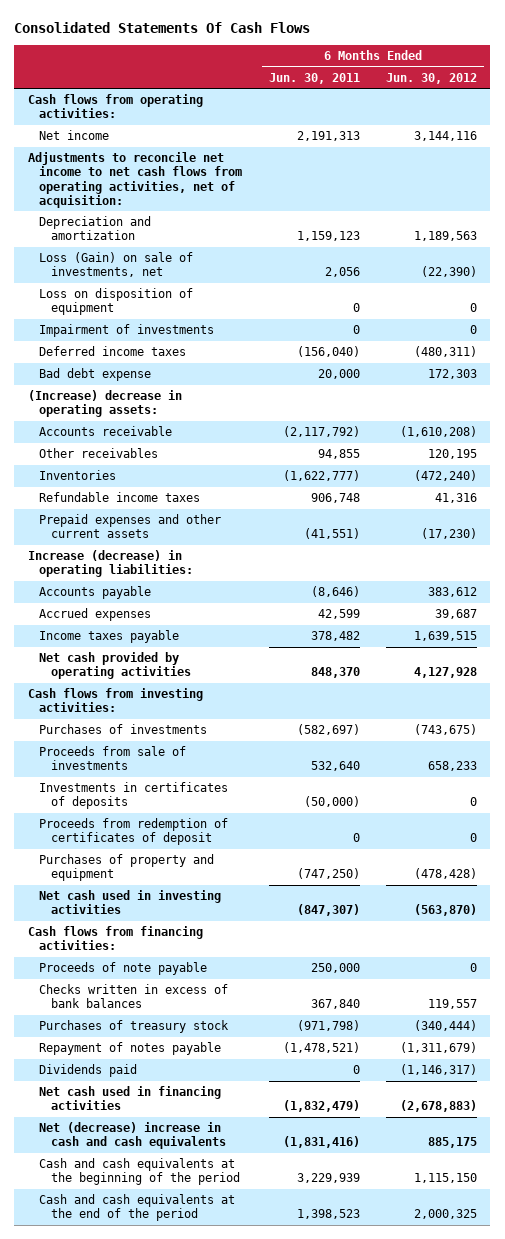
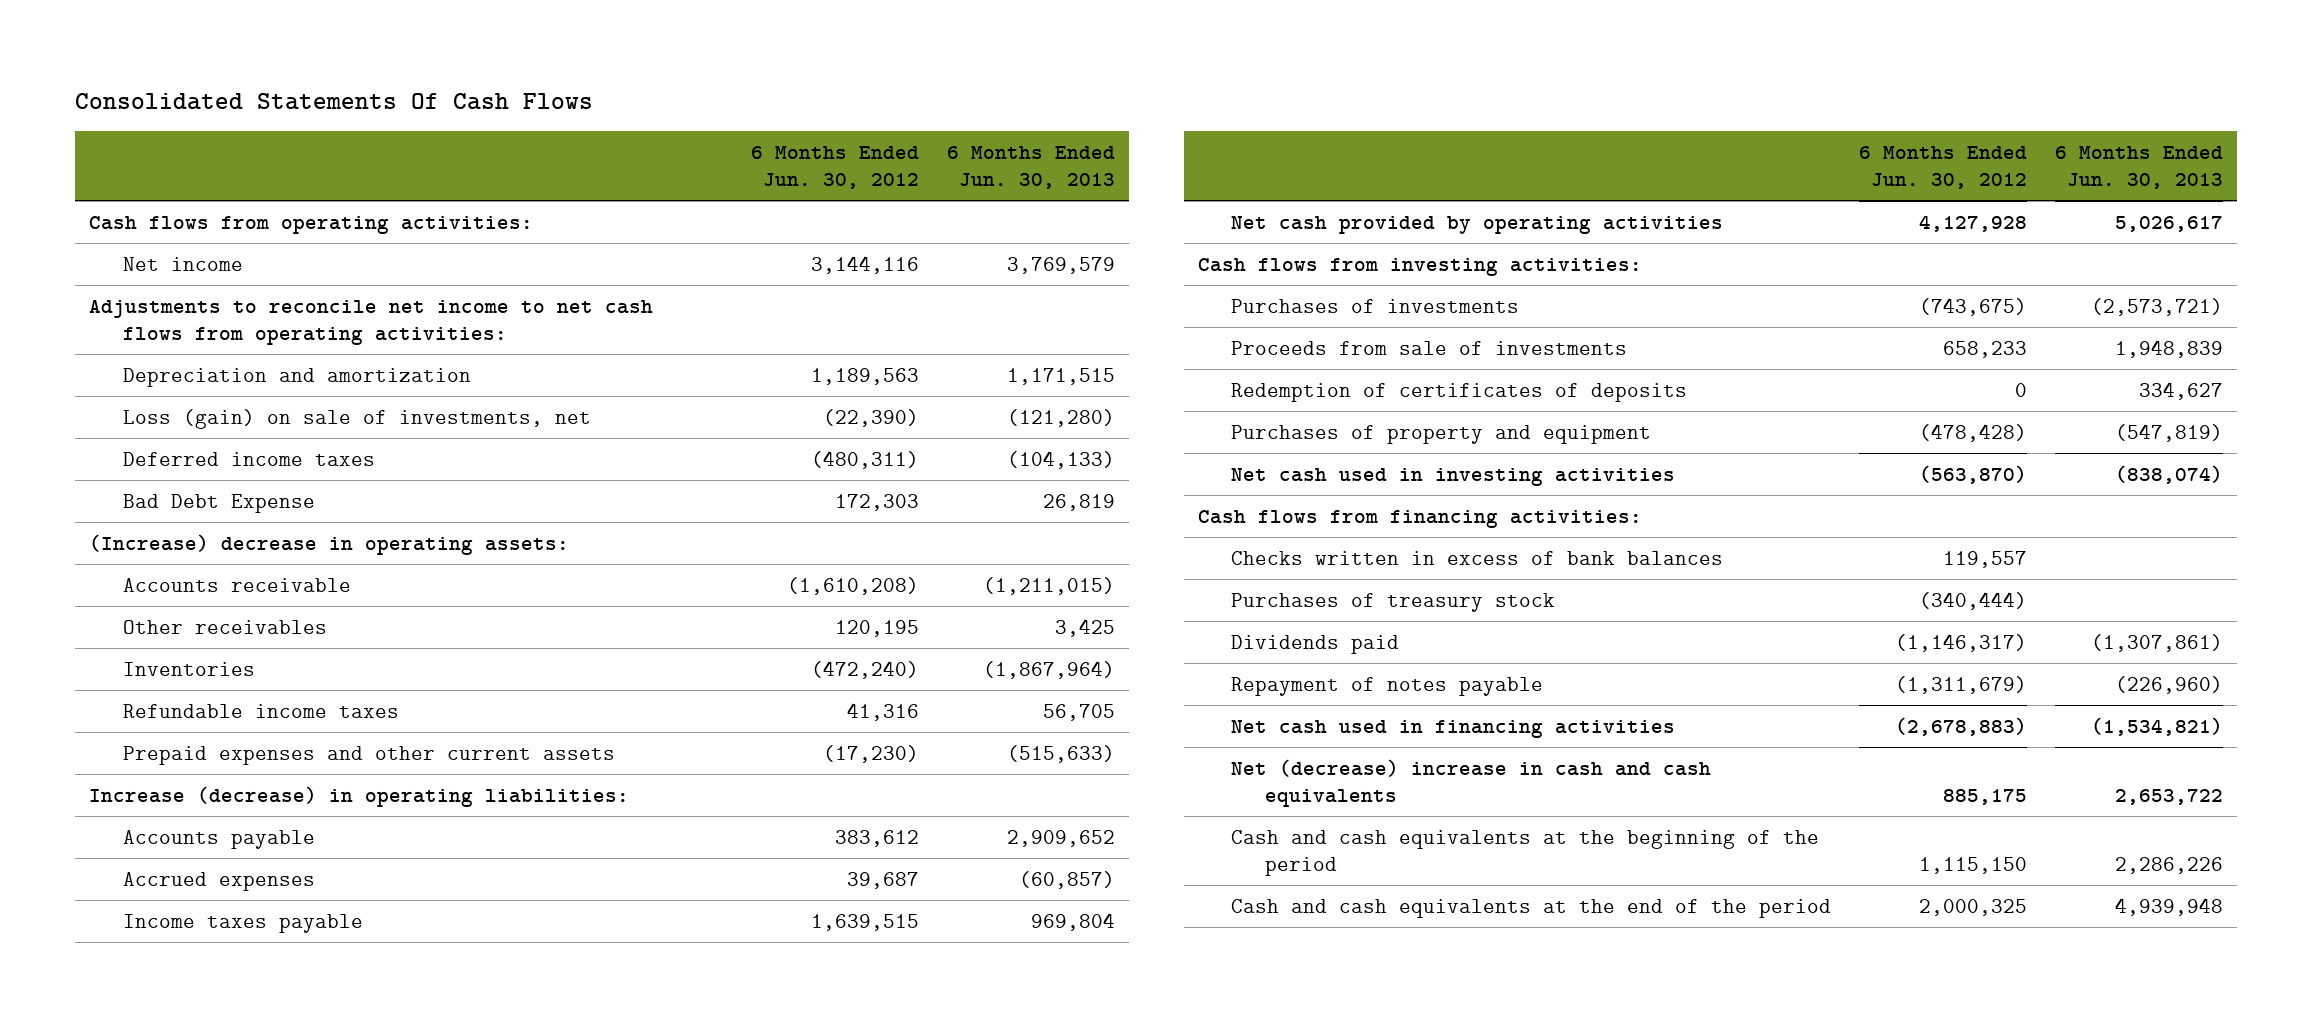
[268,72,360,84] Jun. 30, 2011 -> none
none -> [946,146,1115,190] 6 Months Ended Jun. 30, 2013
[27,152,243,208] Adjustments to reconcile net income to net cash flows from operating activities, net of acquisition: -> [89,299,654,345] Adjustments to reconcile net income to net cash flows from operating activities:
[39,288,194,316] Loss on disposition of equipment -> none
[39,324,215,338] Impairment of investments -> none
[39,252,194,278] Loss (Gain) on sale of investments, net -> [122,408,591,429] Loss (gain) on sale of investments, net
[39,368,152,382] Bad debt expense -> [122,493,315,513] Bad Debt Expense
[39,782,229,810] Investments in certificates of deposits -> none
[39,818,229,846] Proceeds from redemption of certificates of deposit -> [1231,382,1688,402] Redemption of certificates of deposits
[39,962,208,976] Proceeds of note payable -> none
[39,1042,222,1056] Repayment of notes payable -> [1231,676,1544,696] Repayment of notes payable

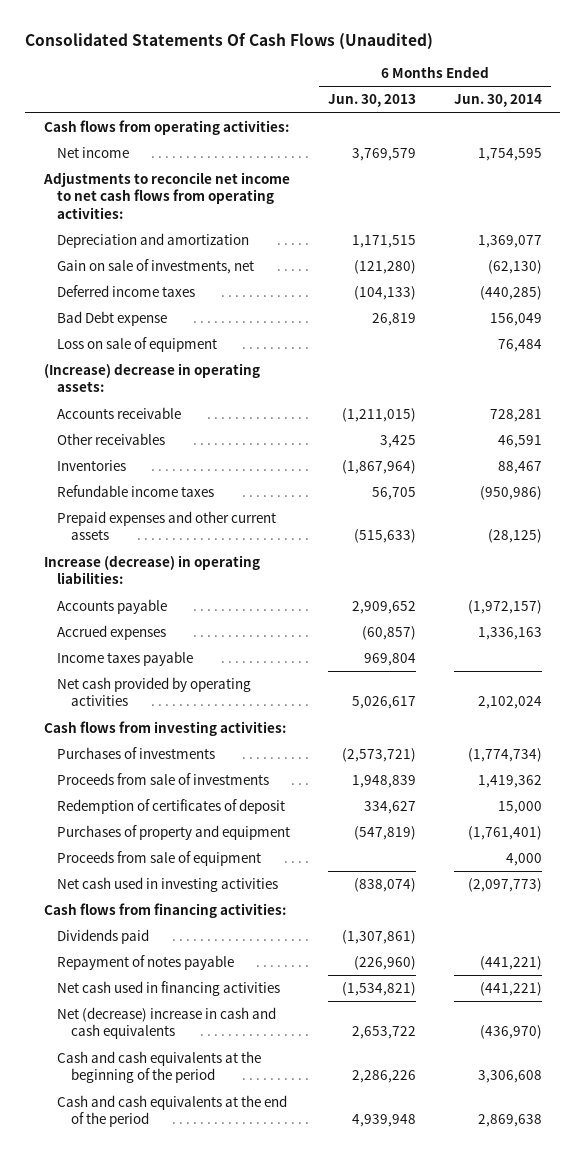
[75,93,594,111] Consolidated Statements Of Cash Flows -> [25,33,434,51] Consolidated Statements Of Cash Flows (Unaudited)
[750,146,919,190] 6 Months Ended Jun. 30, 2012 -> none
none -> [453,94,542,108] Jun. 30, 2014
[122,408,591,429] Loss (gain) on sale of investments, net -> [57,259,255,275] Gain on sale of investments, net
[122,493,315,513] Bad Debt Expense -> [57,311,168,327] Bad Debt expense
none -> [57,337,218,353] Loss on sale of equipment
[1231,382,1688,402] Redemption of certificates of deposits -> [57,799,286,815] Redemption of certificates of deposit
none -> [57,851,262,867] Proceeds from sale of equipment
[1231,550,1724,565] Checks written in excess of bank balances -> none
[1231,592,1556,612] Purchases of treasury stock -> none

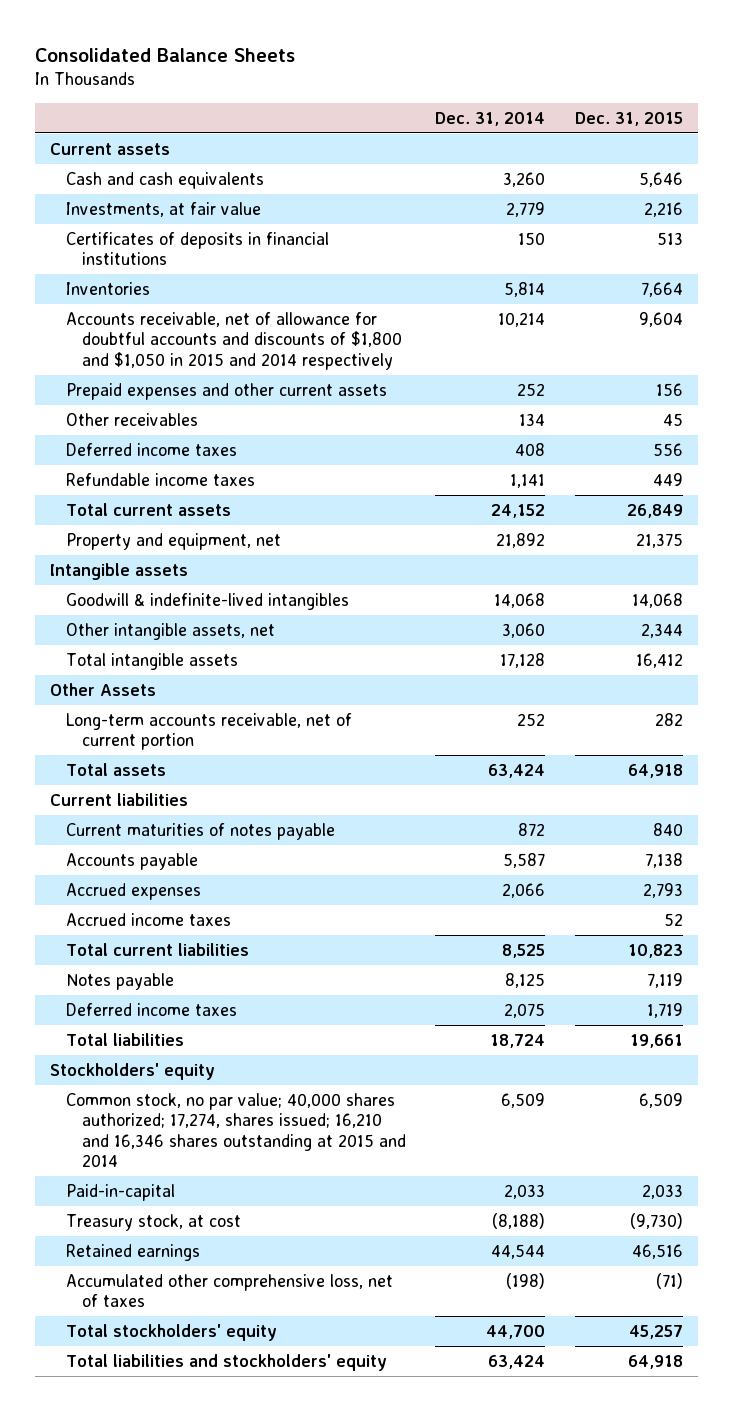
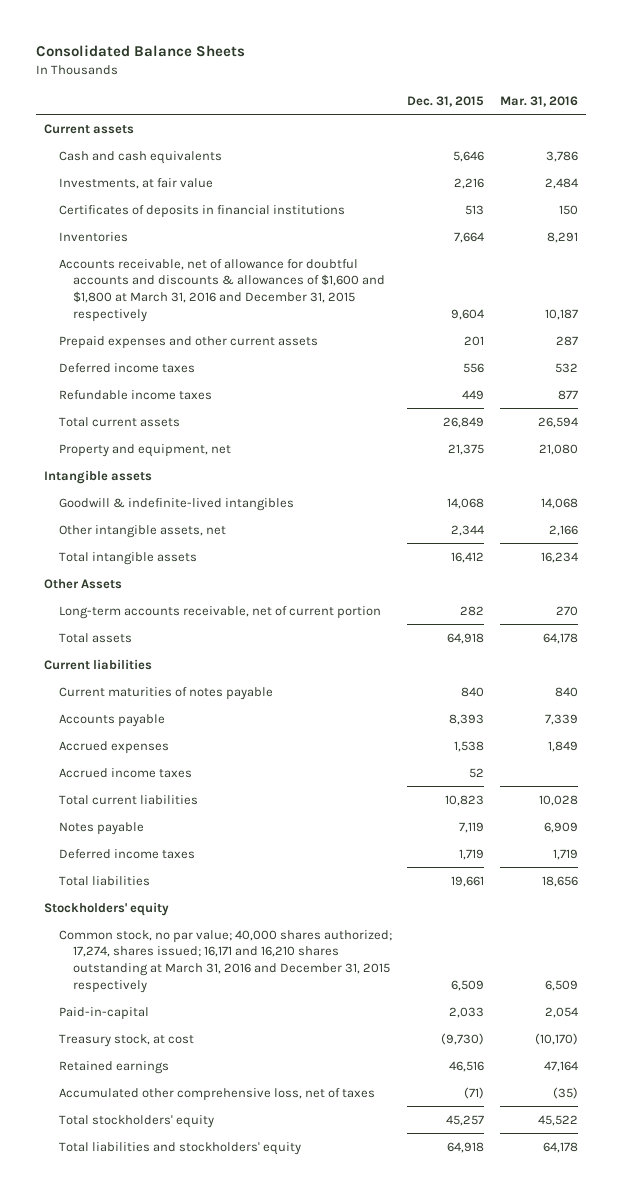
[435,111,546,126] Dec. 31, 2014 -> none
none -> [500,96,579,108] Mar. 31, 2016
[65,412,198,426] Other receivables -> none
[65,311,402,370] Accounts receivable, net of allowance for doubtful accounts and discounts of $1,800 and $1,050 in 2015 and 2014 respectively -> [58,258,386,322] Accounts receivable, net of allowance for doubtful accounts and discounts & allowances of $1,600 and $1,800 at March 31, 2016 and December 31, 2015 respectively
[655,382,683,396] 156 -> [464,335,485,346] 201
[644,852,683,868] 7,138 -> [449,713,485,725] 8,393
[642,882,683,898] 2,793 -> [454,740,485,752] 1,538
[65,1092,406,1168] Common stock, no par value; 40,000 shares authorized; 17,274, shares issued; 16,210 and 16,346 shares outstanding at 2015 and 2014 -> [58,929,392,993] Common stock, no par value; 40,000 shares authorized; 17,274, shares issued; 16,171 and 16,210 shares outstanding at March 31, 2016 and December 31, 2015 respectively

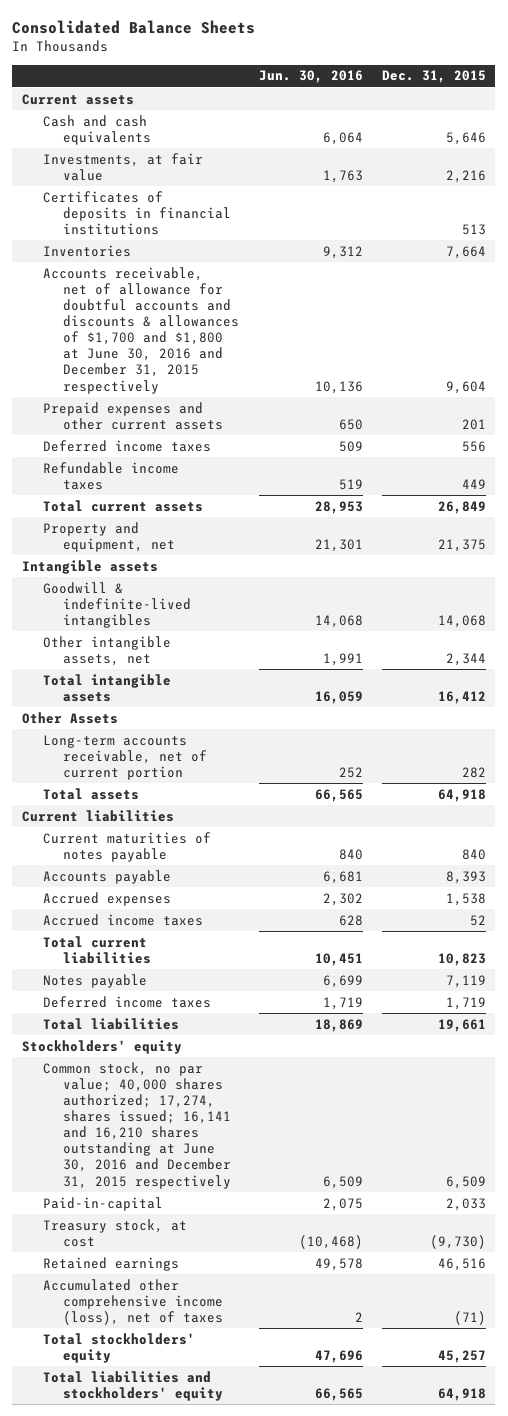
[500,96,579,108] Mar. 31, 2016 -> none
none -> [258,70,363,84] Jun. 30, 2016
[58,258,386,322] Accounts receivable, net of allowance for doubtful accounts and discounts & allowances of $1,600 and $1,800 at March 31, 2016 and December 31, 2015 respectively -> [42,266,240,394] Accounts receivable, net of allowance for doubtful accounts and discounts & allowances of $1,700 and $1,800 at June 30, 2016 and December 31, 2015 respectively
[58,929,392,993] Common stock, no par value; 40,000 shares authorized; 17,274, shares issued; 16,171 and 16,210 shares outstanding at March 31, 2016 and December 31, 2015 respectively -> [42,1061,232,1189] Common stock, no par value; 40,000 shares authorized; 17,274, shares issued; 16,141 and 16,210 shares outstanding at June 30, 2016 and December 31, 2015 respectively
[58,1087,375,1101] Accumulated other comprehensive loss, net of taxes -> [42,1278,224,1325] Accumulated other comprehensive income (loss), net of taxes

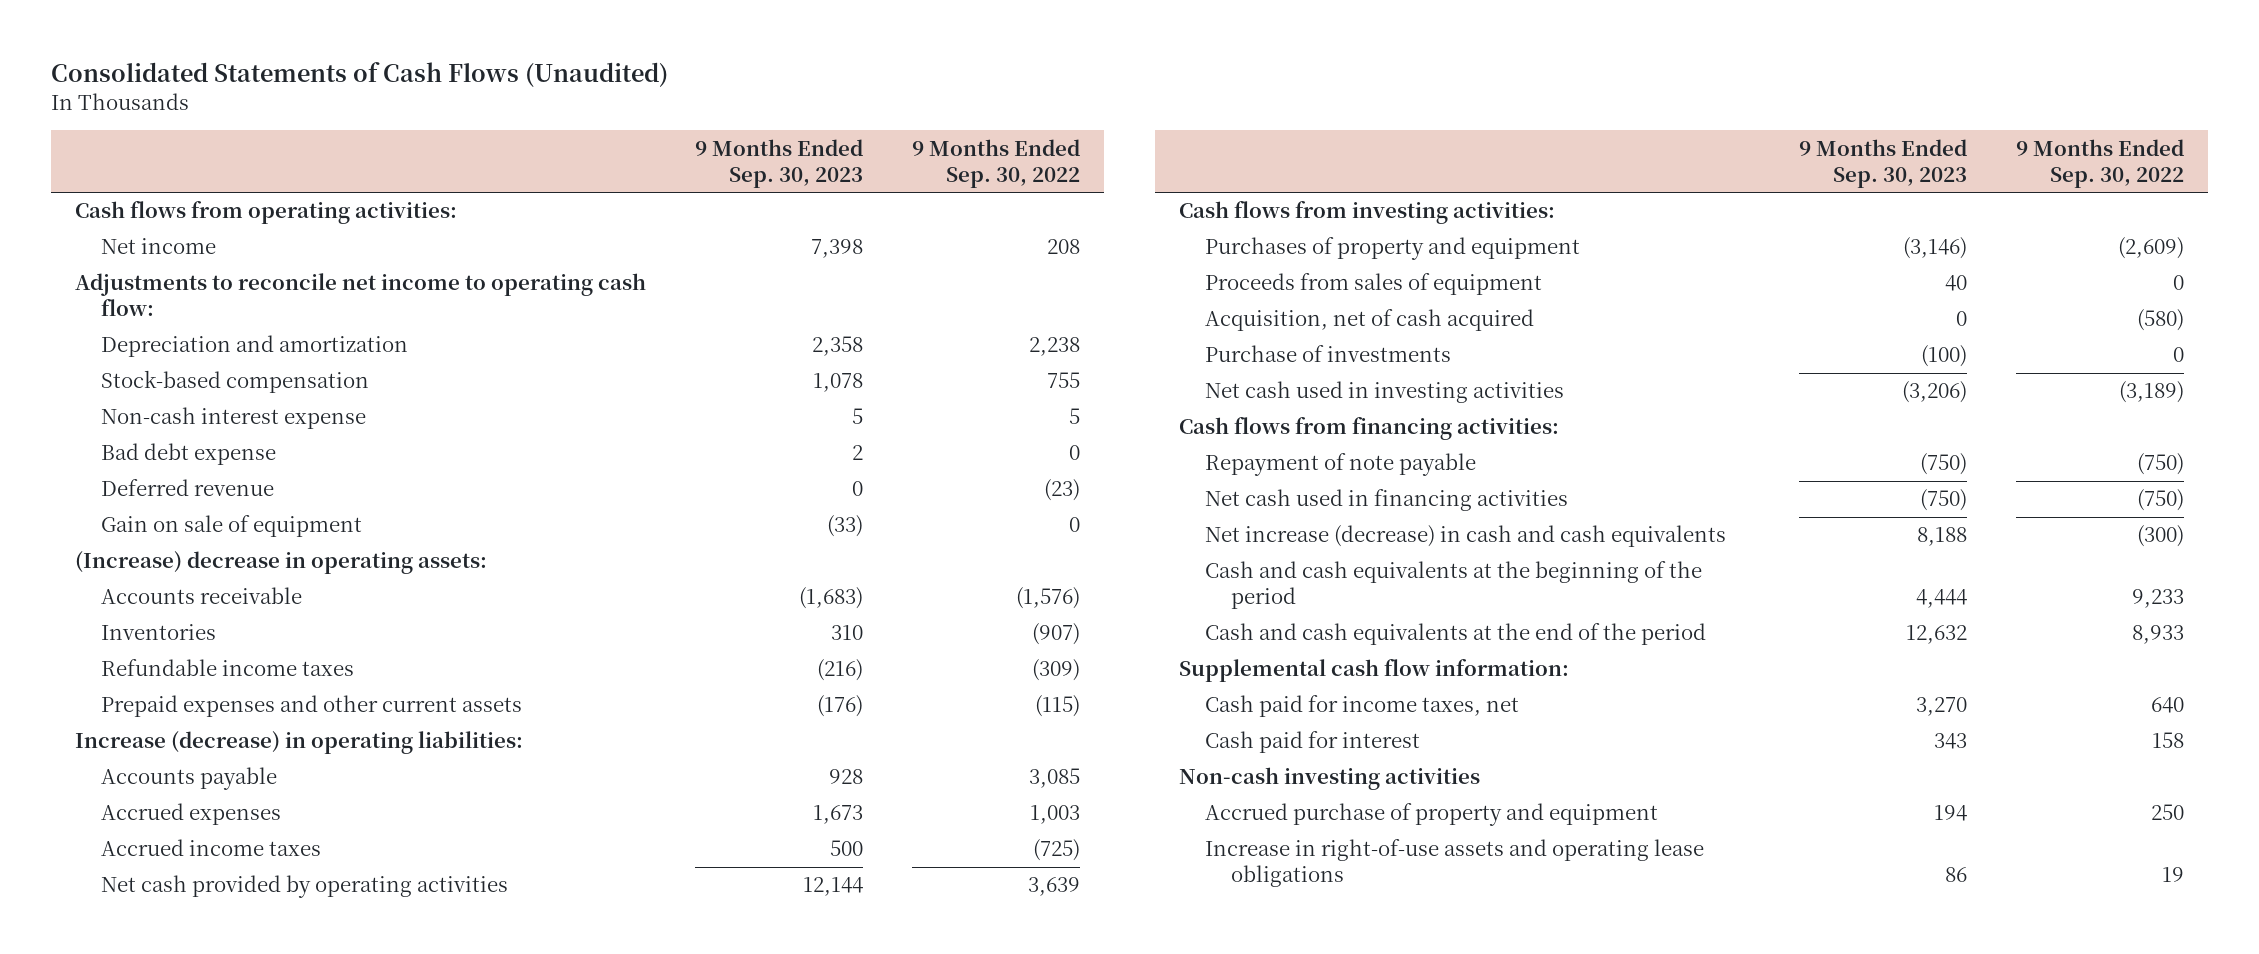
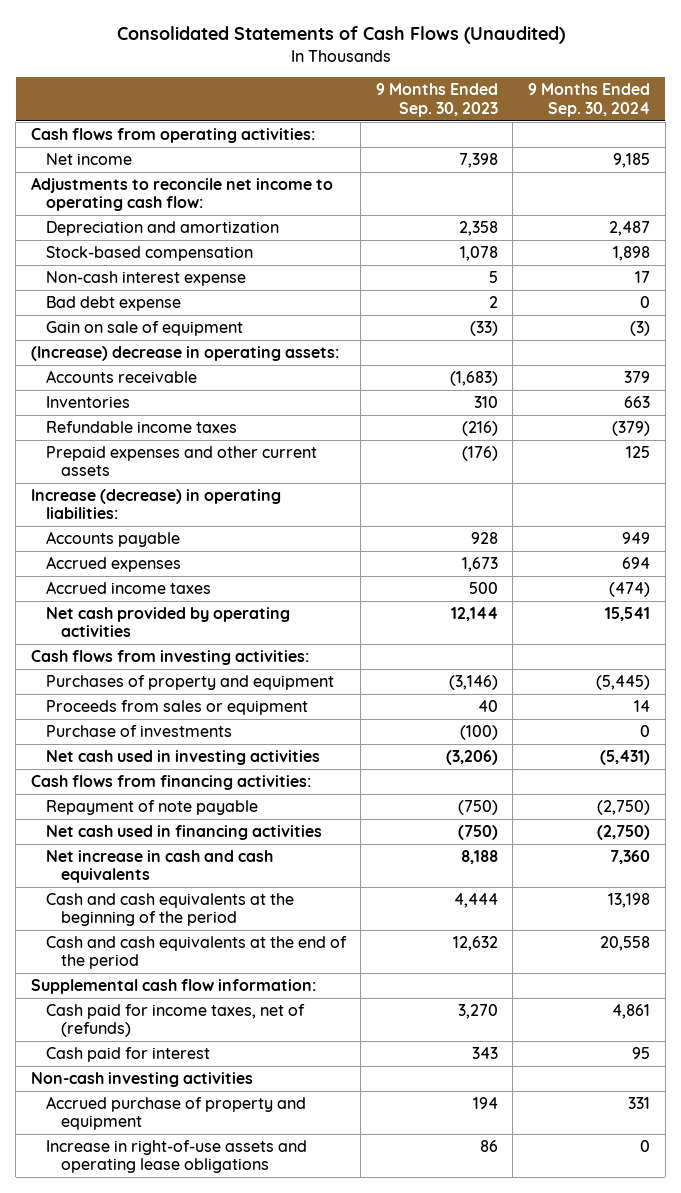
[911,138,1080,188] 9 Months Ended Sep. 30, 2022 -> none
none -> [528,83,651,117] 9 Months Ended Sep. 30, 2024
[101,479,275,497] Deferred revenue -> none
[1205,309,1535,332] Acquisition, net of cash acquired -> none
[1205,273,1543,296] Proceeds from sales of equipment -> [45,700,308,716] Proceeds from sales or equipment
[1205,525,1727,548] Net increase (decrease) in cash and cash equivalents -> [45,850,273,884] Net increase in cash and cash equivalents
[1205,695,1520,718] Cash paid for income taxes, net -> [45,1004,305,1038] Cash paid for income taxes, net of (refunds)

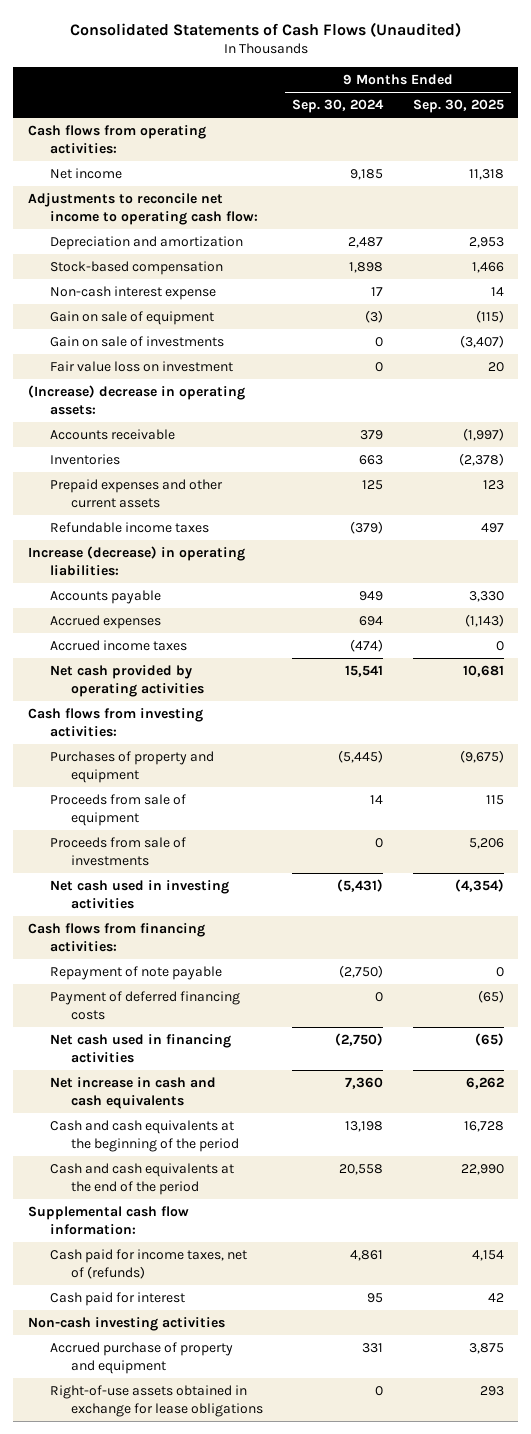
[375,83,498,117] 9 Months Ended Sep. 30, 2023 -> none
none -> [412,98,504,113] Sep. 30, 2025
[45,296,181,312] Bad debt expense -> none
none -> [49,335,224,347] Gain on sale of investments
none -> [49,360,233,372] Fair value loss on investment
[45,421,237,434] Refundable income taxes -> [49,521,209,533] Refundable income taxes
[45,725,232,738] Purchase of investments -> none
[45,700,308,716] Proceeds from sales or equipment -> [49,793,186,826] Proceeds from sale of equipment
none -> [49,836,186,866] Proceeds from sale of investments
none -> [49,990,240,1020] Payment of deferred financing costs
[45,1140,307,1174] Increase in right-of-use assets and operating lease obligations -> [49,1384,264,1417] Right-of-use assets obtained in exchange for lease obligations

